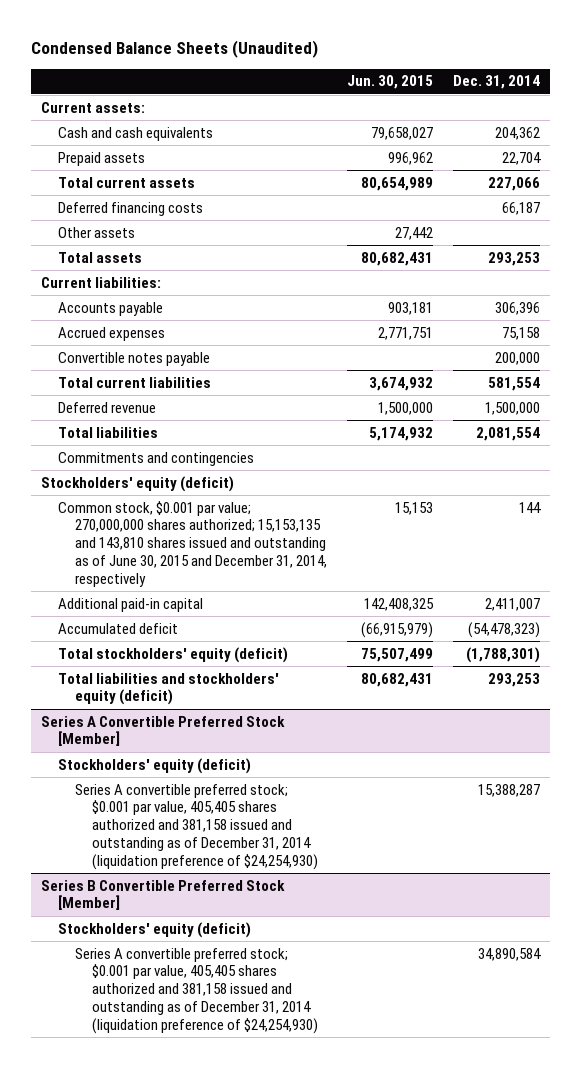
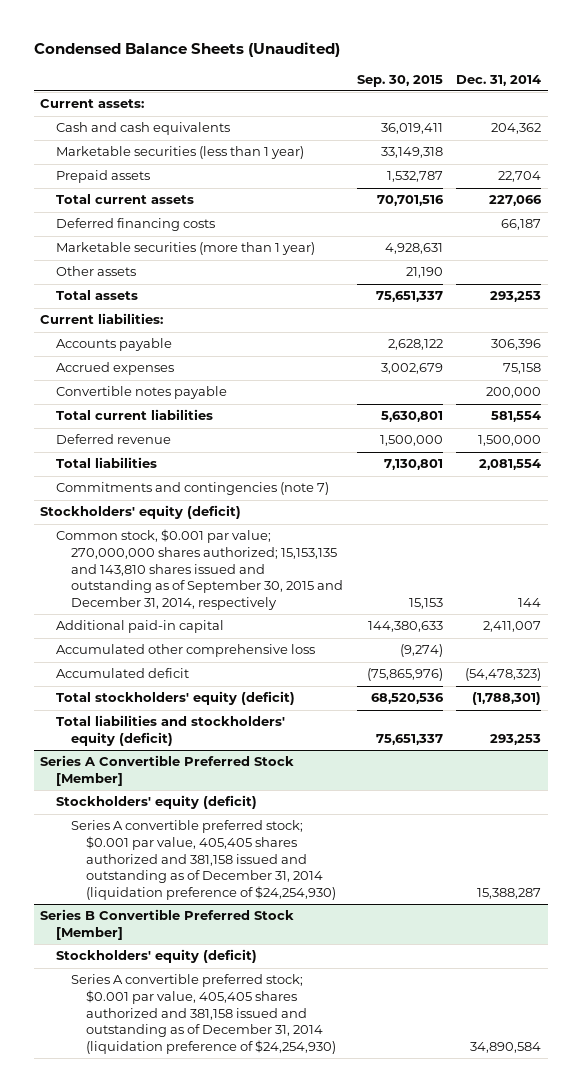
[347,75,434,90] Jun. 30, 2015 -> none
none -> [356,74,443,87] Sep. 30, 2015
none -> [55,146,304,160] Marketable securities (less than 1 year)
none -> [55,242,315,256] Marketable securities (more than 1 year)
[57,451,254,466] Commitments and contingencies -> [55,482,329,496] Commitments and contingencies (note 7)
[57,500,328,587] Common stock, $0.001 par value; 270,000,000 shares authorized; 15,153,135 and 143,810 shares issued and outstanding as of June 30, 2015 and December 31, 2014, respectively -> [55,529,344,611] Common stock, $0.001 par value; 270,000,000 shares authorized; 15,153,135 and 143,810 shares issued and outstanding as of September 30, 2015 and December 31, 2014, respectively
none -> [55,644,315,658] Accumulated other comprehensive loss

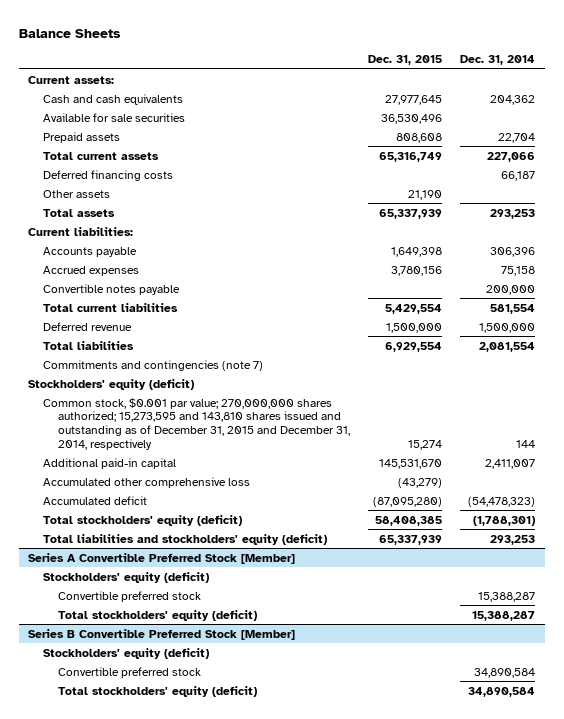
[33,42,340,58] Condensed Balance Sheets (Unaudited) -> [19,28,122,38] Balance Sheets
[356,74,443,87] Sep. 30, 2015 -> none
none -> [368,55,443,66] Dec. 31, 2015
[55,146,304,160] Marketable securities (less than 1 year) -> none
none -> [43,112,186,122] Available for sale securities
[55,242,315,256] Marketable securities (more than 1 year) -> none
[55,529,344,611] Common stock, $0.001 par value; 270,000,000 shares authorized; 15,153,135 and 143,810 shares issued and outstanding as of September 30, 2015 and December 31, 2014, respectively -> [43,397,350,450] Common stock, $0.001 par value; 270,000,000 shares authorized; 15,273,595 and 143,810 shares issued and outstanding as of December 31, 2015 and December 31, 2014, respectively
[71,820,337,901] Series A convertible preferred stock; $0.001 par value, 405,405 shares authorized and 381,158 issued and outstanding as of December 31, 2014 (liquidation preference of $24,254,930) -> [57,590,201,602] Convertible preferred stock
none -> [57,609,257,621] Total stockholders' equity (deficit)
[71,974,337,1055] Series A convertible preferred stock; $0.001 par value, 405,405 shares authorized and 381,158 issued and outstanding as of December 31, 2014 (liquidation preference of $24,254,930) -> [57,666,201,678] Convertible preferred stock
none -> [57,685,257,697] Total stockholders' equity (deficit)

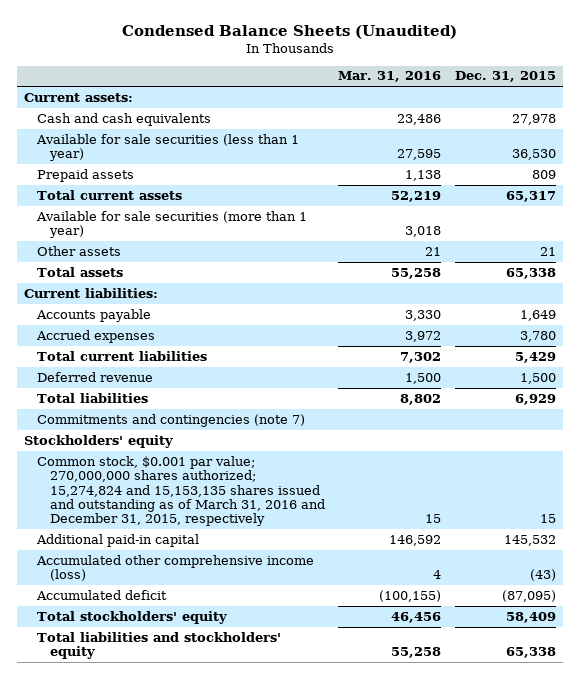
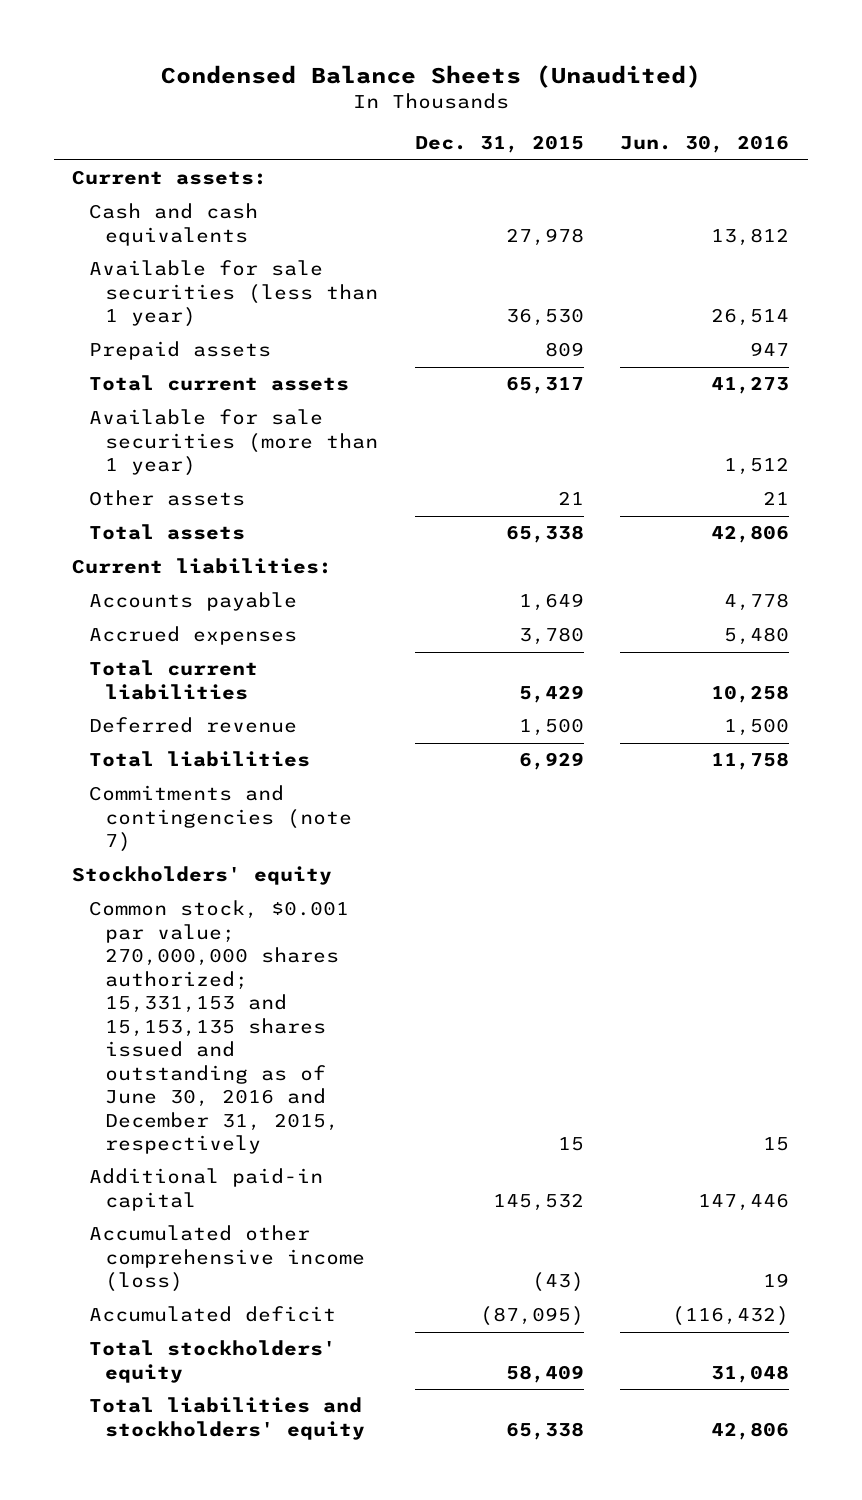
[338,71,442,83] Mar. 31, 2016 -> none
none -> [620,135,790,154] Jun. 30, 2016
[36,455,326,527] Common stock, $0.001 par value; 270,000,000 shares authorized; 15,274,824 and 15,153,135 shares issued and outstanding as of March 31, 2016 and December 31, 2015, respectively -> [88,900,349,1155] Common stock, $0.001 par value; 270,000,000 shares authorized; 15,331,153 and 15,153,135 shares issued and outstanding as of June 30, 2016 and December 31, 2015, respectively

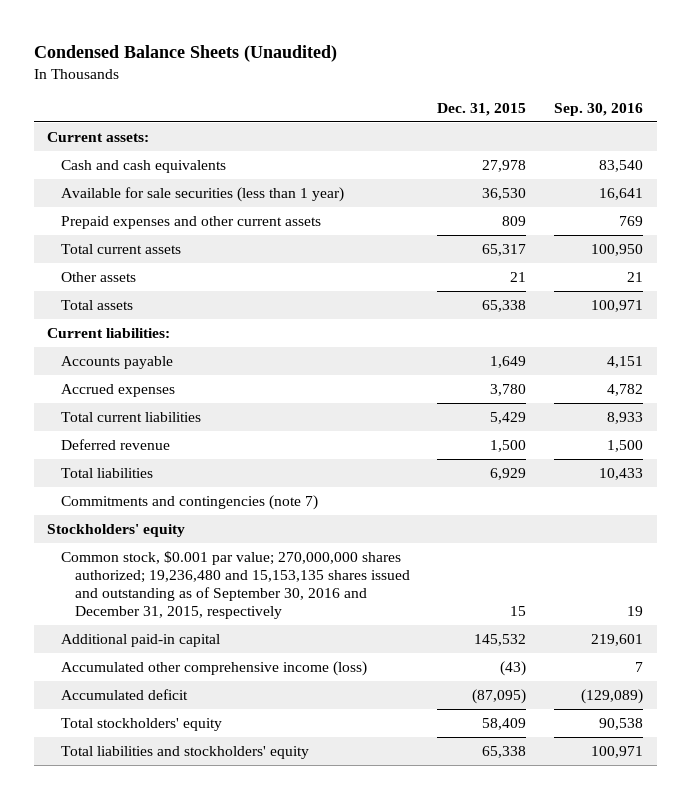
[620,135,790,154] Jun. 30, 2016 -> none
none -> [553,103,643,117] Sep. 30, 2016
[88,341,271,361] Prepaid assets -> none
none -> [61,215,322,229] Prepaid expenses and other current assets
[88,409,379,477] Available for sale securities (more than 1 year) -> none
[88,900,349,1155] Common stock, $0.001 par value; 270,000,000 shares authorized; 15,331,153 and 15,153,135 shares issued and outstanding as of June 30, 2016 and December 31, 2015, respectively -> [61,550,410,619] Common stock, $0.001 par value; 270,000,000 shares authorized; 19,236,480 and 15,153,135 shares issued and outstanding as of September 30, 2016 and December 31, 2015, respectively

